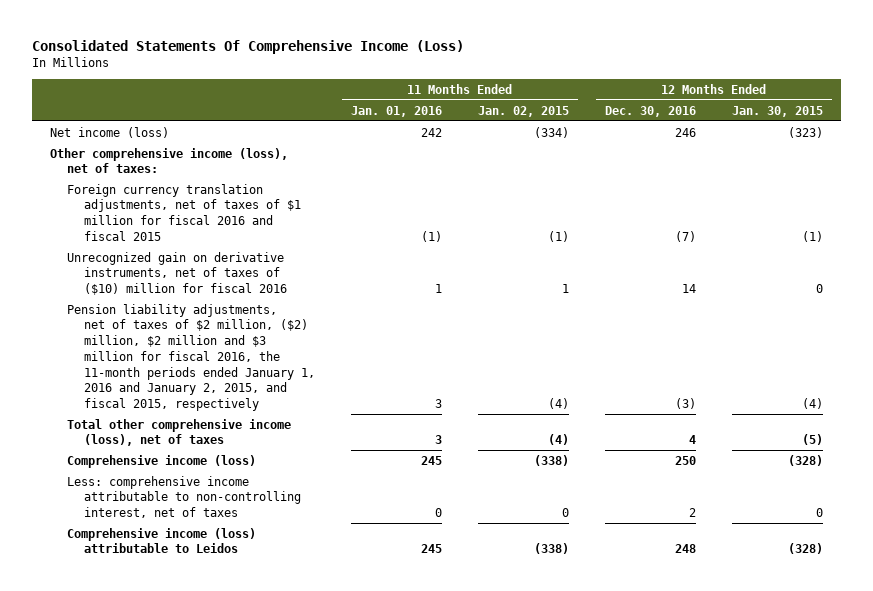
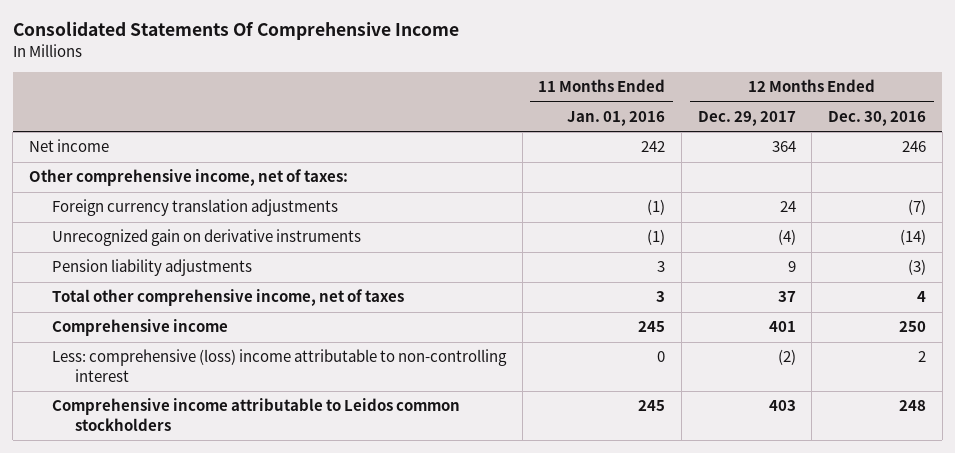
[31,39,464,54] Consolidated Statements Of Comprehensive Income (Loss) -> [12,21,459,41] Consolidated Statements Of Comprehensive Income
[478,105,570,117] Jan. 02, 2015 -> none
[732,105,824,117] Jan. 30, 2015 -> none
none -> [697,111,796,127] Dec. 29, 2017
[67,251,288,296] Unrecognized gain on derivative instruments, net of taxes of ($10) million for fiscal 2016 -> none
[49,126,169,138] Net income (loss) -> [29,139,110,153] Net income
[49,147,288,174] Other comprehensive income (loss), net of taxes: -> [29,169,349,187] Other comprehensive income, net of taxes:
[67,183,302,241] Foreign currency translation adjustments, net of taxes of $1 million for fiscal 2016 and fiscal 2015 -> [52,199,339,217] Foreign currency translation adjustments
none -> [52,229,362,247] Unrecognized gain on derivative instruments
[67,303,316,411] Pension liability adjustments, net of taxes of $2 million, ($2) million, $2 million and $3 million for fiscal 2016, the 11-month periods ended January 1, 2016 and January 2, 2015, and fiscal 2015, respectively -> [52,259,253,277] Pension liability adjustments
[67,418,292,447] Total other comprehensive income (loss), net of taxes -> [52,289,405,307] Total other comprehensive income, net of taxes
[67,454,257,468] Comprehensive income (loss) -> [52,319,229,337] Comprehensive income
[67,475,302,519] Less: comprehensive income attributable to non-controlling interest, net of taxes -> [52,349,508,382] Less: comprehensive (loss) income attributable to non-controlling interest
[67,527,257,554] Comprehensive income (loss) attributable to Leidos -> [52,398,461,431] Comprehensive income attributable to Leidos common stockholders

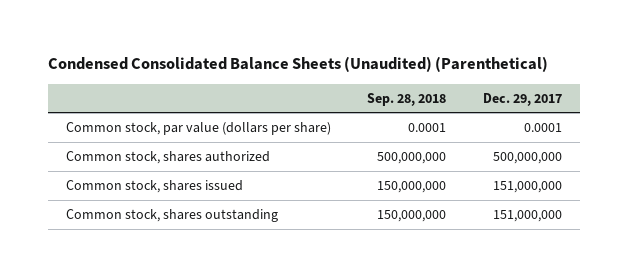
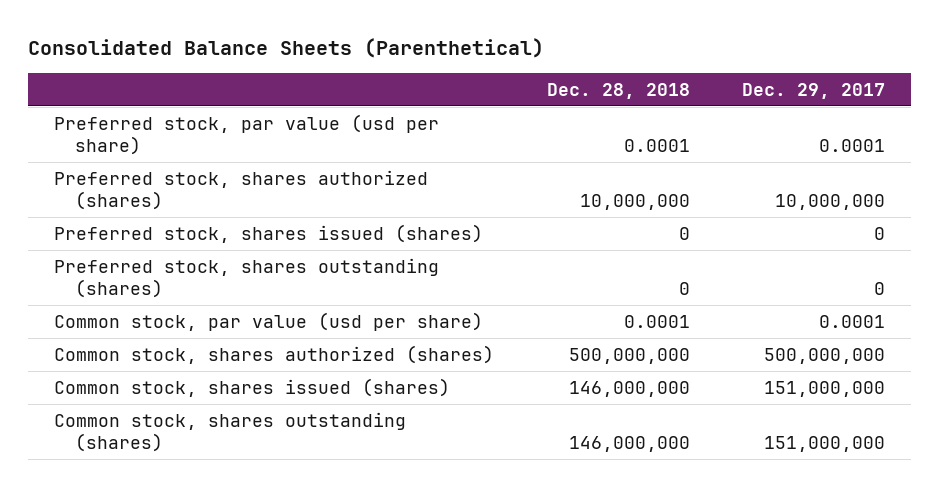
[47,56,548,73] Condensed Consolidated Balance Sheets (Unaudited) (Parenthetical) -> [28,38,545,59] Consolidated Balance Sheets (Parenthetical)
[367,92,447,106] Sep. 28, 2018 -> none
none -> [546,82,690,99] Dec. 28, 2018
none -> [54,113,440,155] Preferred stock, par value (usd per share)
none -> [54,169,429,210] Preferred stock, shares authorized (shares)
none -> [54,223,484,243] Preferred stock, shares issued (shares)
none -> [54,257,440,298] Preferred stock, shares outstanding (shares)
[65,121,331,135] Common stock, par value (dollars per share) -> [54,311,484,331] Common stock, par value (usd per share)
[65,150,270,164] Common stock, shares authorized -> [54,344,495,364] Common stock, shares authorized (shares)
[65,179,243,193] Common stock, shares issued -> [54,377,451,397] Common stock, shares issued (shares)
[65,208,278,222] Common stock, shares outstanding -> [54,411,407,452] Common stock, shares outstanding (shares)

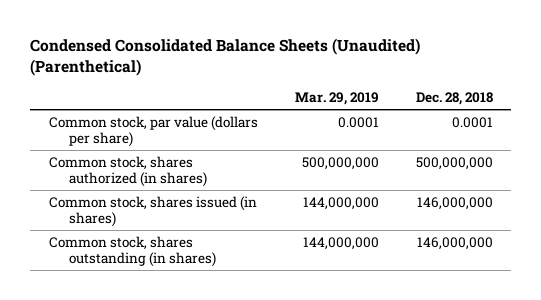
[28,38,545,59] Consolidated Balance Sheets (Parenthetical) -> [30,38,421,77] Condensed Consolidated Balance Sheets (Unaudited) (Parenthetical)
[742,82,886,99] Dec. 29, 2017 -> none
none -> [294,92,379,106] Mar. 29, 2019
[54,113,440,155] Preferred stock, par value (usd per share) -> none
[54,169,429,210] Preferred stock, shares authorized (shares) -> none
[54,223,484,243] Preferred stock, shares issued (shares) -> none
[54,257,440,298] Preferred stock, shares outstanding (shares) -> none
[54,311,484,331] Common stock, par value (usd per share) -> [48,115,258,148] Common stock, par value (dollars per share)
[54,344,495,364] Common stock, shares authorized (shares) -> [48,155,207,188] Common stock, shares authorized (in shares)
[54,377,451,397] Common stock, shares issued (shares) -> [48,195,257,228] Common stock, shares issued (in shares)
[54,411,407,452] Common stock, shares outstanding (shares) -> [48,235,216,268] Common stock, shares outstanding (in shares)

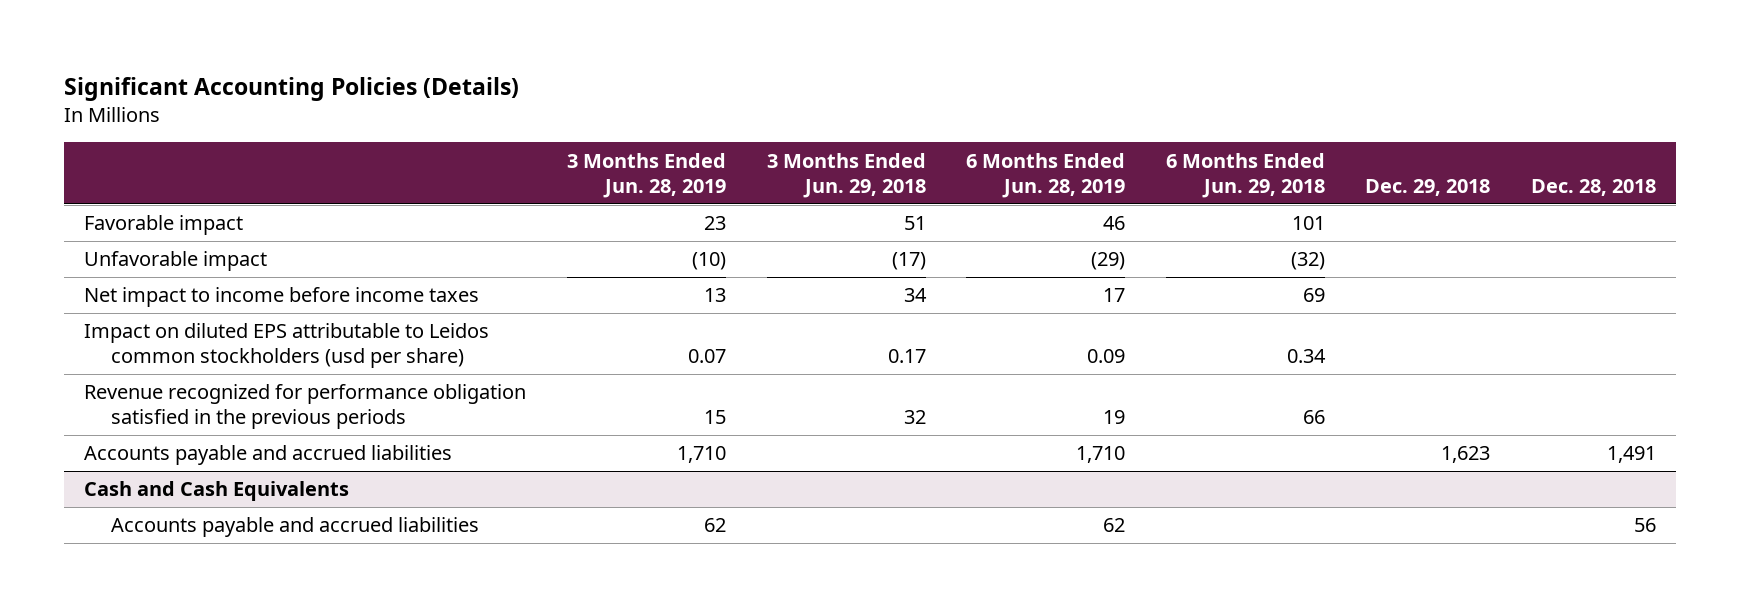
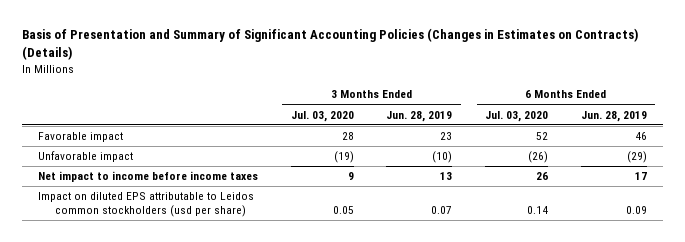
[64,77,520,102] Significant Accounting Policies (Details) -> [21,28,638,61] Basis of Presentation and Summary of Significant Accounting Policies (Changes in Estimates on Contracts) (Details)
[766,152,926,198] 3 Months Ended Jun. 29, 2018 -> none
[1165,152,1325,198] 6 Months Ended Jun. 29, 2018 -> none
[1365,178,1491,196] Dec. 29, 2018 -> none
[1531,178,1657,196] Dec. 28, 2018 -> none
none -> [290,110,354,122] Jul. 03, 2020
none -> [485,110,549,122] Jul. 03, 2020
[84,384,527,430] Revenue recognized for performance obligation satisfied in the previous periods -> none
[84,445,453,466] Accounts payable and accrued liabilities -> none
[84,481,350,502] Cash and Cash Equivalents -> none
[110,517,479,538] Accounts payable and accrued liabilities -> none

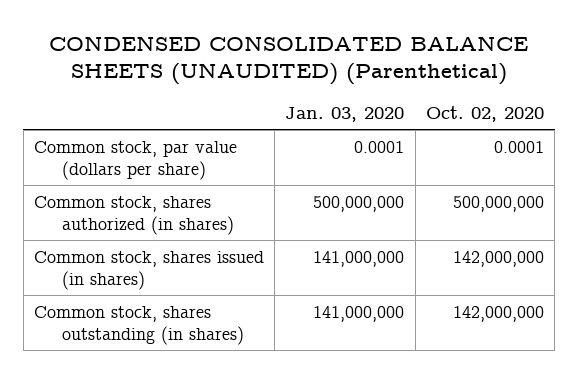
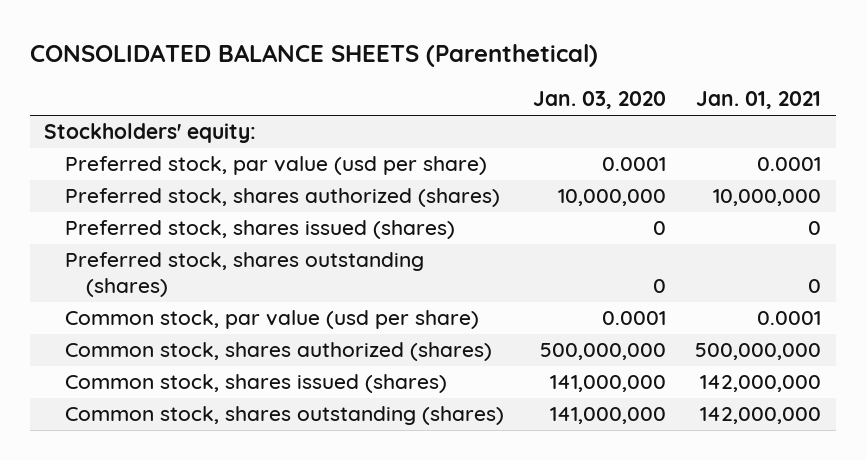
[48,35,528,86] CONDENSED CONSOLIDATED BALANCE SHEETS (UNAUDITED) (Parenthetical) -> [29,44,598,68] CONSOLIDATED BALANCE SHEETS (Parenthetical)
[425,105,544,122] Oct. 02, 2020 -> none
none -> [696,91,822,110] Jan. 01, 2021
none -> [44,123,257,144] Stockholders' equity:
none -> [65,156,488,176] Preferred stock, par value (usd per share)
none -> [65,188,501,208] Preferred stock, shares authorized (shares)
none -> [65,220,456,240] Preferred stock, shares issued (shares)
none -> [65,252,425,297] Preferred stock, shares outstanding (shares)
[34,140,238,180] Common stock, par value (dollars per share) -> [65,310,480,330] Common stock, par value (usd per share)
[34,195,234,235] Common stock, shares authorized (in shares) -> [65,342,493,362] Common stock, shares authorized (shares)
[34,250,265,290] Common stock, shares issued (in shares) -> [65,374,448,394] Common stock, shares issued (shares)
[34,305,244,345] Common stock, shares outstanding (in shares) -> [65,406,505,426] Common stock, shares outstanding (shares)

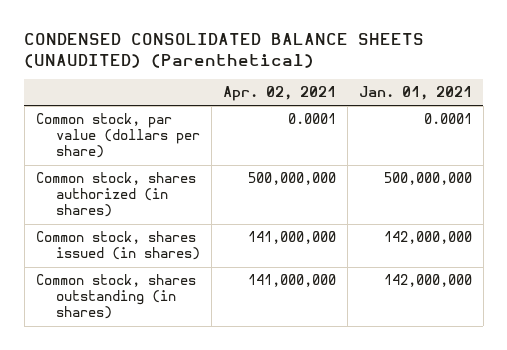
[29,44,598,68] CONSOLIDATED BALANCE SHEETS (Parenthetical) -> [24,32,425,68] CONDENSED CONSOLIDATED BALANCE SHEETS (UNAUDITED) (Parenthetical)
[533,91,667,110] Jan. 03, 2020 -> none
none -> [222,86,336,102] Apr. 02, 2021
[44,123,257,144] Stockholders' equity: -> none
[65,156,488,176] Preferred stock, par value (usd per share) -> none
[65,188,501,208] Preferred stock, shares authorized (shares) -> none
[65,220,456,240] Preferred stock, shares issued (shares) -> none
[65,252,425,297] Preferred stock, shares outstanding (shares) -> none
[65,310,480,330] Common stock, par value (usd per share) -> [35,113,200,159] Common stock, par value (dollars per share)
[65,342,493,362] Common stock, shares authorized (shares) -> [35,172,196,218] Common stock, shares authorized (in shares)
[65,374,448,394] Common stock, shares issued (shares) -> [35,231,200,261] Common stock, shares issued (in shares)
[65,406,505,426] Common stock, shares outstanding (shares) -> [35,274,196,320] Common stock, shares outstanding (in shares)

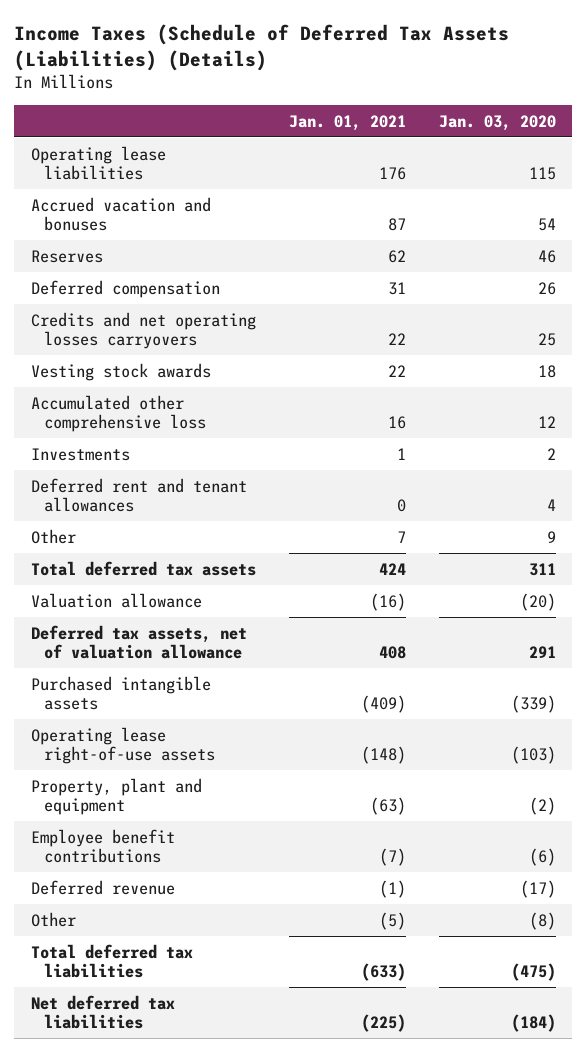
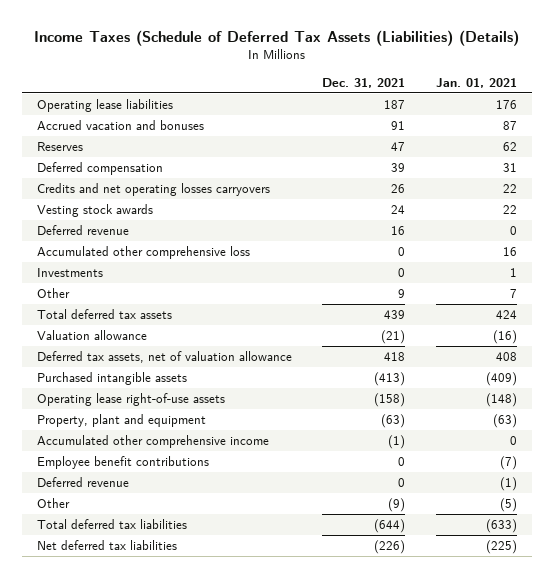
[438,114,556,131] Jan. 03, 2020 -> none
none -> [322,77,406,88] Dec. 31, 2021
none -> [36,224,129,235] Deferred revenue
[30,477,247,513] Deferred rent and tenant allowances -> none
none -> [36,434,269,448] Accumulated other comprehensive income

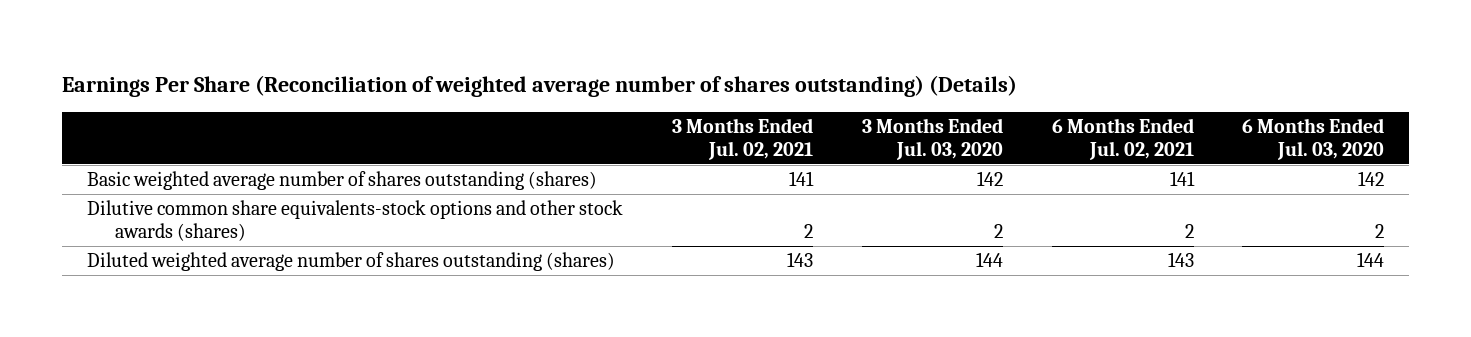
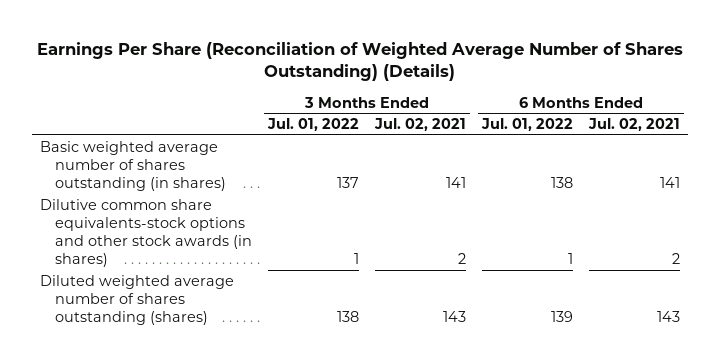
[62,75,1018,98] Earnings Per Share (Reconciliation of weighted average number of shares outstanding) (Details) -> [37,41,684,82] Earnings Per Share (Reconciliation of Weighted Average Number of Shares Outstanding) (Details)
[861,117,1003,160] 3 Months Ended Jul. 03, 2020 -> none
[1242,117,1385,160] 6 Months Ended Jul. 03, 2020 -> none
none -> [267,118,360,132] Jul. 01, 2022
none -> [480,118,573,132] Jul. 01, 2022
[86,171,597,191] Basic weighted average number of shares outstanding (shares) -> [40,140,227,191] Basic weighted average number of shares outstanding (in shares)
[86,200,623,242] Dilutive common share equivalents-stock options and other stock awards (shares) -> [40,198,253,267] Dilutive common share equivalents-stock options and other stock awards (in shares)

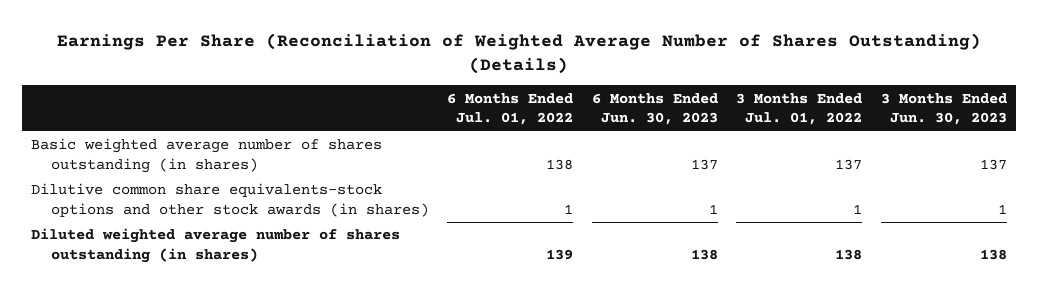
[374,118,467,132] Jul. 02, 2021 -> none
[587,118,680,132] Jul. 02, 2021 -> none
none -> [591,92,718,126] 6 Months Ended Jun. 30, 2023
none -> [880,92,1007,126] 3 Months Ended Jun. 30, 2023
[40,274,235,325] Diluted weighted average number of shares outstanding (shares) -> [31,228,401,263] Diluted weighted average number of shares outstanding (in shares)

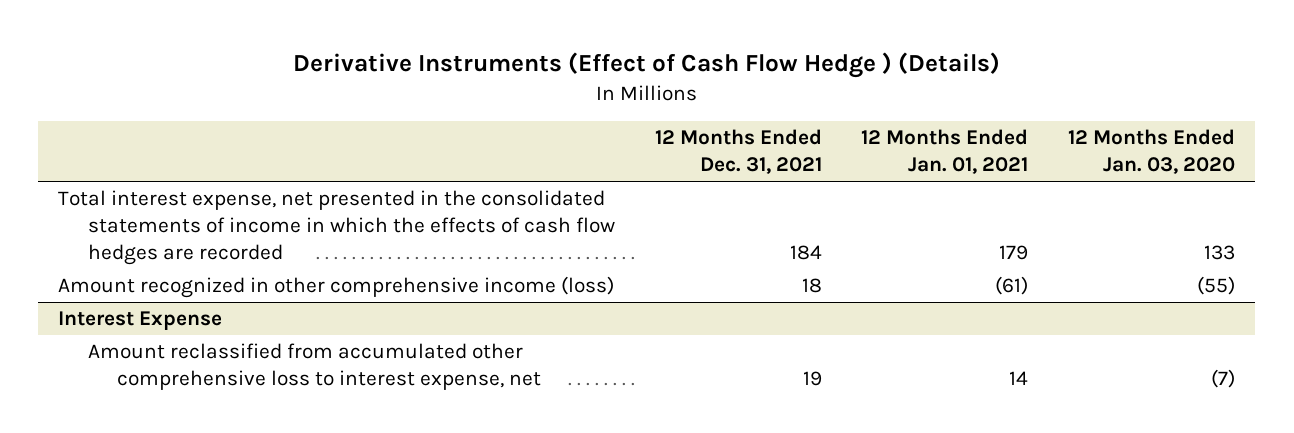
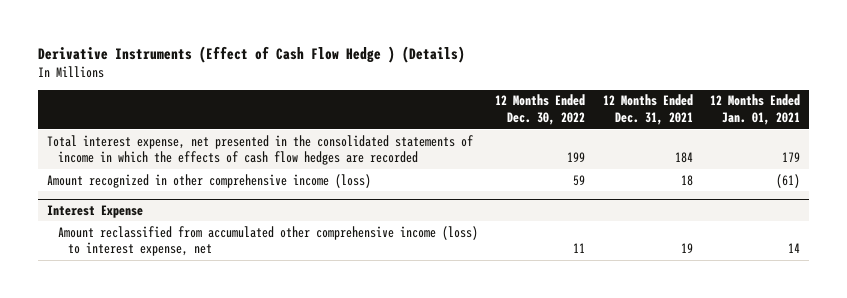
[1068,129,1236,175] 12 Months Ended Jan. 03, 2020 -> none
none -> [495,94,586,126] 12 Months Ended Dec. 30, 2022
[87,343,542,391] Amount reclassified from accumulated other comprehensive loss to interest expense, net -> [57,225,478,257] Amount reclassified from accumulated other comprehensive income (loss) to interest expense, net

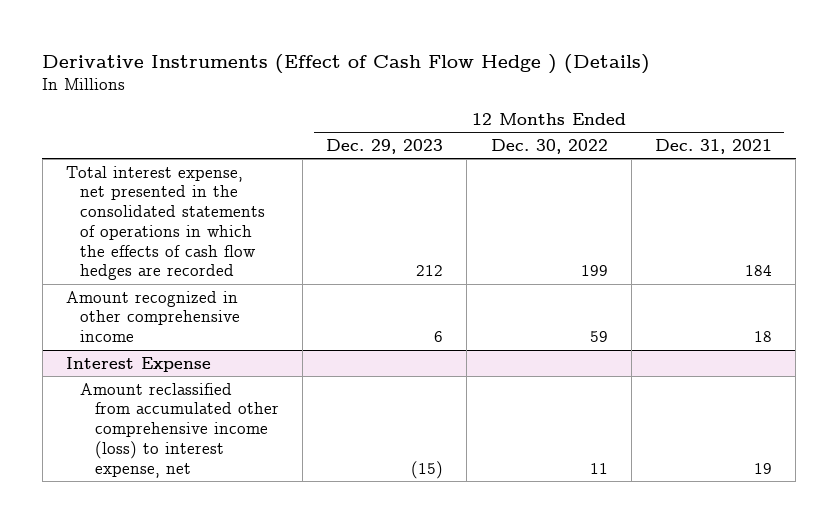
[709,94,800,126] 12 Months Ended Jan. 01, 2021 -> none
none -> [326,138,444,154] Dec. 29, 2023
[46,134,473,166] Total interest expense, net presented in the consolidated statements of income in which the effects of cash flow hedges are recorded -> [65,165,266,281] Total interest expense, net presented in the consolidated statements of operations in which the effects of cash flow hedges are recorded
[46,173,371,188] Amount recognized in other comprehensive income (loss) -> [65,290,241,343] Amount recognized in other comprehensive income

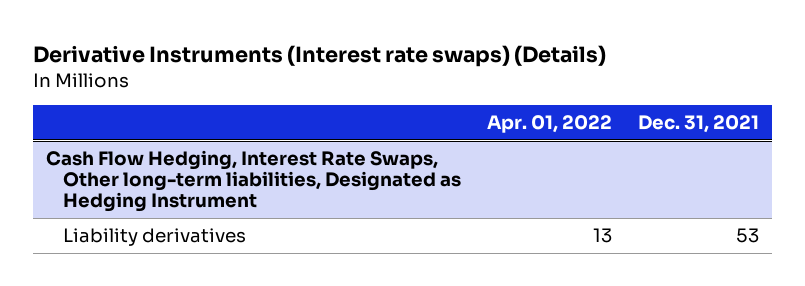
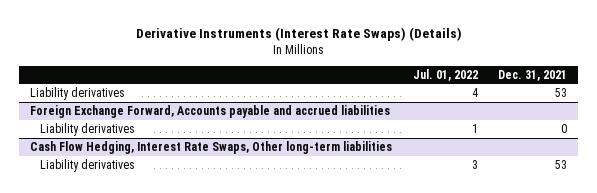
[33,44,607,67] Derivative Instruments (Interest rate swaps) (Details) -> [135,26,462,41] Derivative Instruments (Interest Rate Swaps) (Details)
[486,114,612,133] Apr. 01, 2022 -> none
none -> [412,68,478,81] Jul. 01, 2022
[46,150,462,213] Cash Flow Hedging, Interest Rate Swaps, Other long-term liabilities, Designated as Hedging Instrument -> none
none -> [29,105,390,119] Foreign Exchange Forward, Accounts payable and accrued liabilities
none -> [40,123,136,137] Liability derivatives
none -> [29,141,392,155] Cash Flow Hedging, Interest Rate Swaps, Other long-term liabilities
none -> [40,159,136,173] Liability derivatives

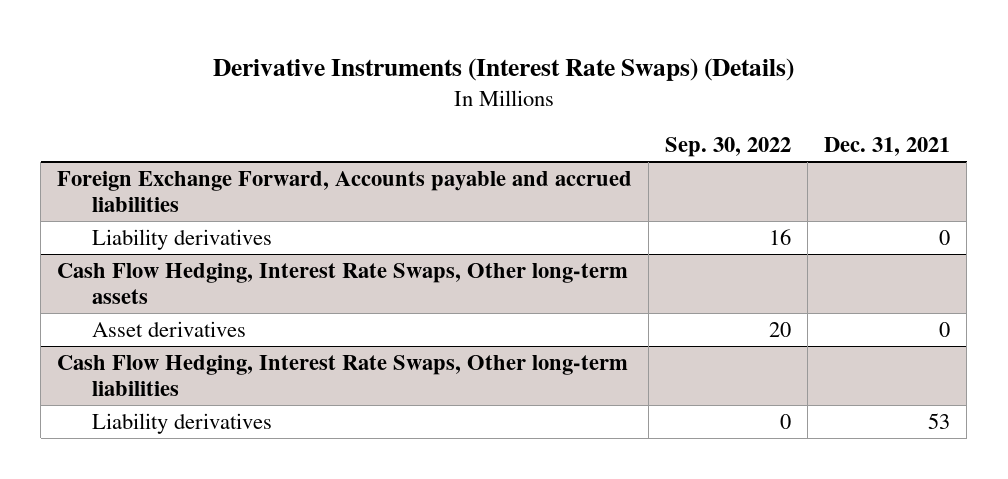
[412,68,478,81] Jul. 01, 2022 -> none
none -> [665,136,792,157] Sep. 30, 2022
[29,87,125,101] Liability derivatives -> none
none -> [57,262,629,305] Cash Flow Hedging, Interest Rate Swaps, Other long-term assets
none -> [91,320,246,337] Asset derivatives

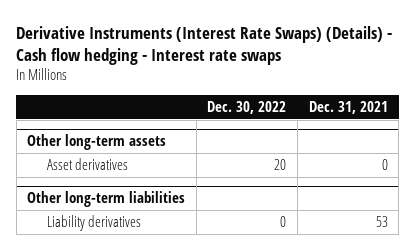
[212,57,794,81] Derivative Instruments (Interest Rate Swaps) (Details) -> [16,25,393,65] Derivative Instruments (Interest Rate Swaps) (Details) - Cash flow hedging - Interest rate swaps
[665,136,792,157] Sep. 30, 2022 -> none
none -> [207,100,287,114] Dec. 30, 2022
[57,170,633,213] Foreign Exchange Forward, Accounts payable and accrued liabilities -> none
[91,228,272,250] Liability derivatives -> none
[57,262,629,305] Cash Flow Hedging, Interest Rate Swaps, Other long-term assets -> none
none -> [27,134,167,151] Other long-term assets
[57,354,629,397] Cash Flow Hedging, Interest Rate Swaps, Other long-term liabilities -> none
none -> [27,191,186,208] Other long-term liabilities

